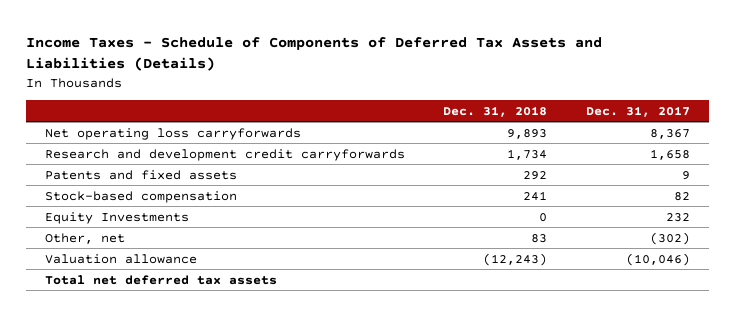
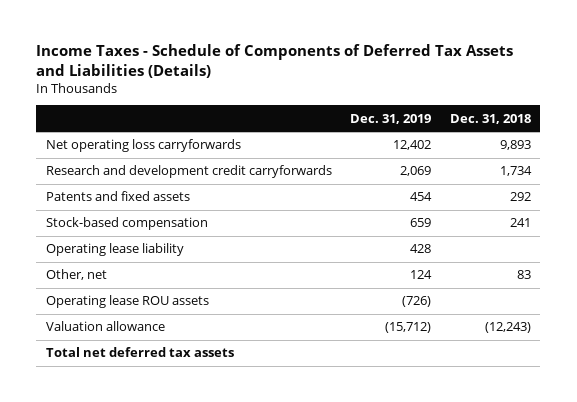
[585,105,690,117] Dec. 31, 2017 -> none
none -> [350,113,432,124] Dec. 31, 2019
[45,211,190,224] Equity Investments -> none
none -> [45,243,184,257] Operating lease liability
none -> [45,295,209,309] Operating lease ROU assets

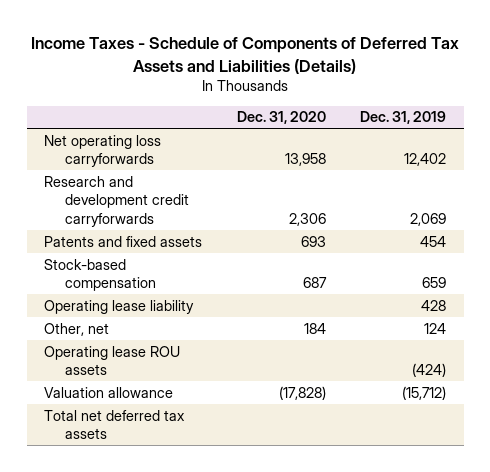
[450,113,532,124] Dec. 31, 2018 -> none
none -> [236,111,326,125] Dec. 31, 2020
[402,296,432,308] (726) -> [412,363,447,378] (424)

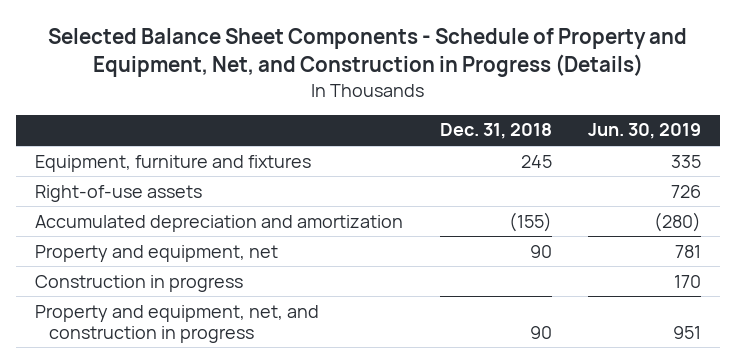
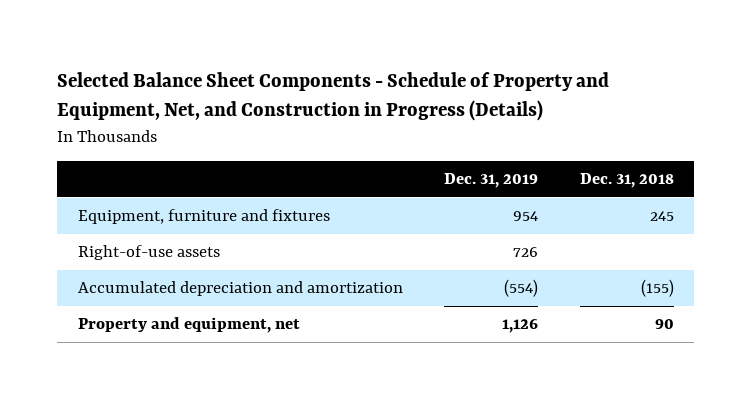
[588,123,702,140] Jun. 30, 2019 -> none
none -> [444,173,539,189] Dec. 31, 2019
[34,274,243,292] Construction in progress -> none
[34,304,319,343] Property and equipment, net, and construction in progress -> none

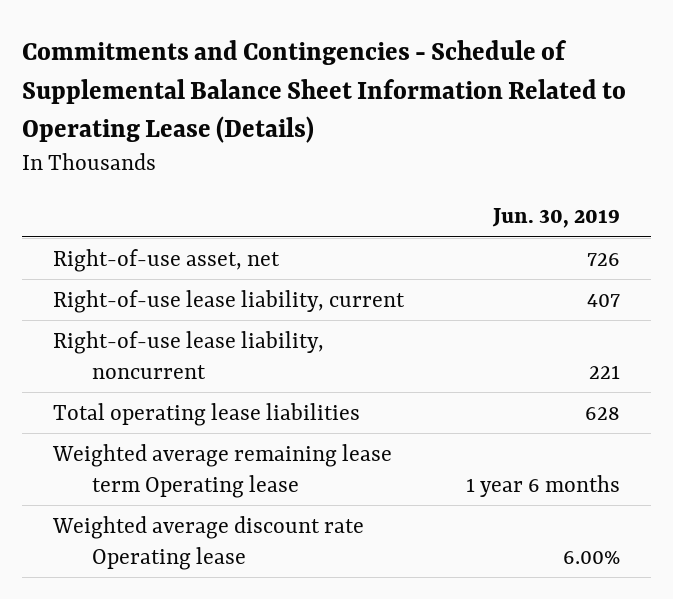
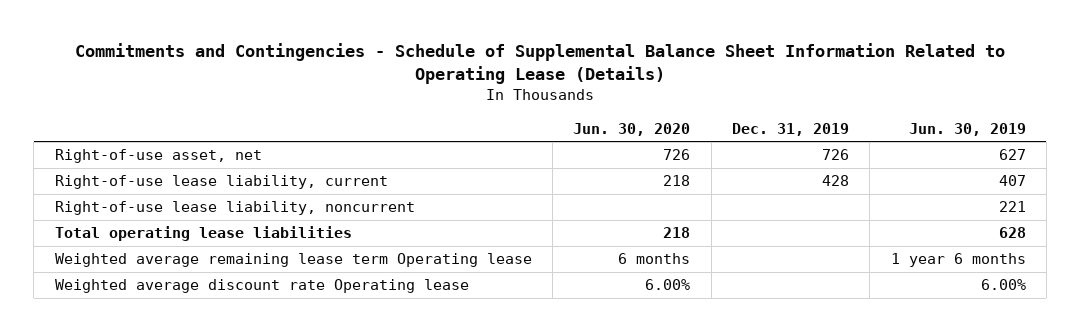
none -> [573,122,691,136] Jun. 30, 2020
none -> [731,122,849,136] Dec. 31, 2019
[587,252,621,266] 726 -> [998,149,1026,161] 627

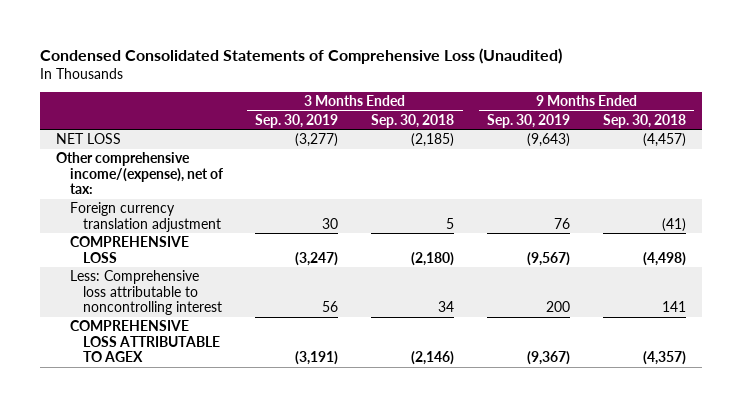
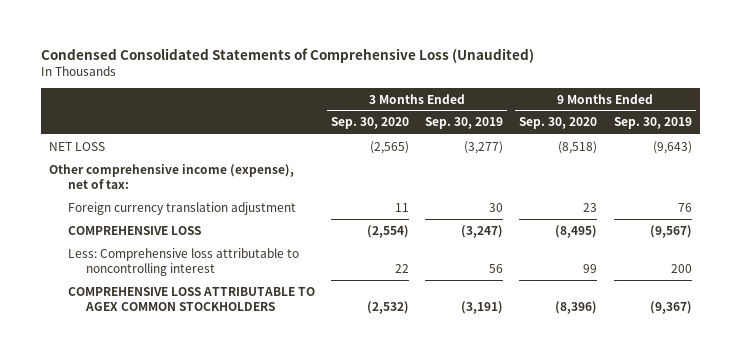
[371,113,455,128] Sep. 30, 2018 -> none
[602,113,686,128] Sep. 30, 2018 -> none
none -> [330,117,409,130] Sep. 30, 2020
none -> [519,117,598,130] Sep. 30, 2020
[56,152,223,194] Other comprehensive income/(expense), net of tax: -> [49,163,295,189] Other comprehensive income (expense), net of tax:
[69,320,221,362] COMPREHENSIVE LOSS ATTRIBUTABLE TO AGEX -> [67,286,315,311] COMPREHENSIVE LOSS ATTRIBUTABLE TO AGEX COMMON STOCKHOLDERS

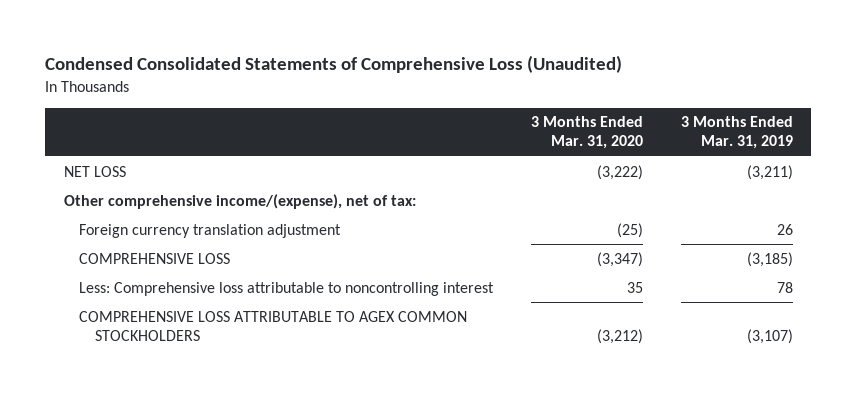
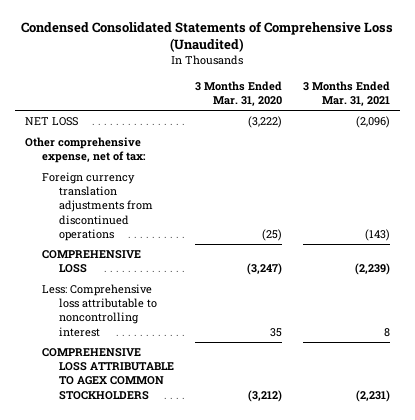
[680,116,793,150] 3 Months Ended Mar. 31, 2019 -> none
none -> [302,80,390,106] 3 Months Ended Mar. 31, 2021
[63,193,416,209] Other comprehensive income/(expense), net of tax: -> [24,137,147,164] Other comprehensive expense, net of tax:
[79,223,342,238] Foreign currency translation adjustment -> [42,172,154,241] Foreign currency translation adjustments from discontinued operations
[596,251,643,267] (3,347) -> [247,263,283,276] (3,247)

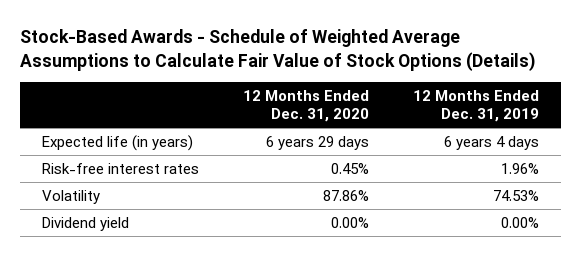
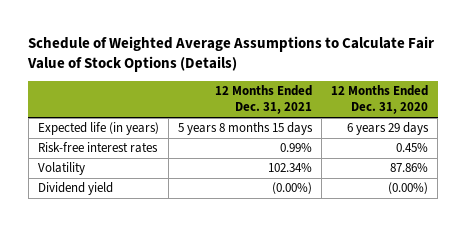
[19,29,536,71] Stock-Based Awards - Schedule of Weighted Average Assumptions to Calculate Fair Value of Stock Options (Details) -> [27,36,435,73] Schedule of Weighted Average Assumptions to Calculate Fair Value of Stock Options (Details)
[412,90,539,122] 12 Months Ended Dec. 31, 2019 -> none
none -> [215,85,313,115] 12 Months Ended Dec. 31, 2021
[330,217,369,229] 0.00% -> [388,182,429,195] (0.00%)

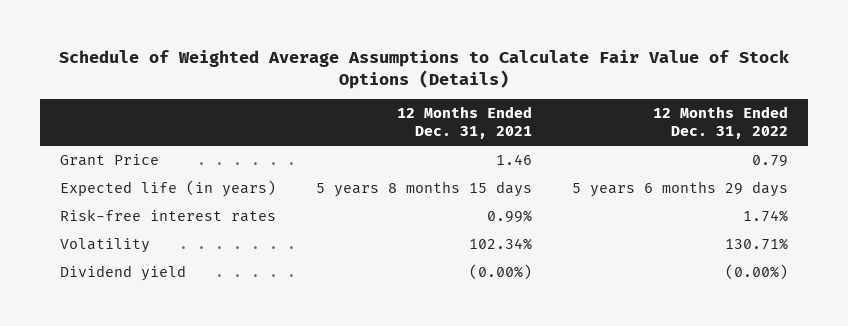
[331,85,429,115] 12 Months Ended Dec. 31, 2020 -> none
none -> [652,106,788,140] 12 Months Ended Dec. 31, 2022
none -> [60,153,160,166] Grant Price

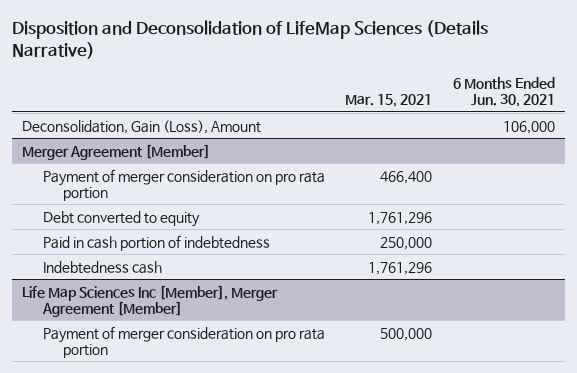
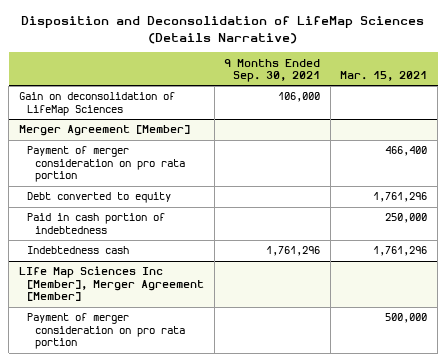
[452,76,555,108] 6 Months Ended Jun. 30, 2021 -> none
none -> [224,58,321,83] 9 Months Ended Sep. 30, 2021
[22,119,262,134] Deconsolidation, Gain (Loss), Amount -> [19,92,176,116] Gain on deconsolidation of LifeMap Sciences
[22,284,279,317] Life Map Sciences Inc [Member], Merger Agreement [Member] -> [19,266,204,302] LIfe Map Sciences Inc [Member], Merger Agreement [Member]

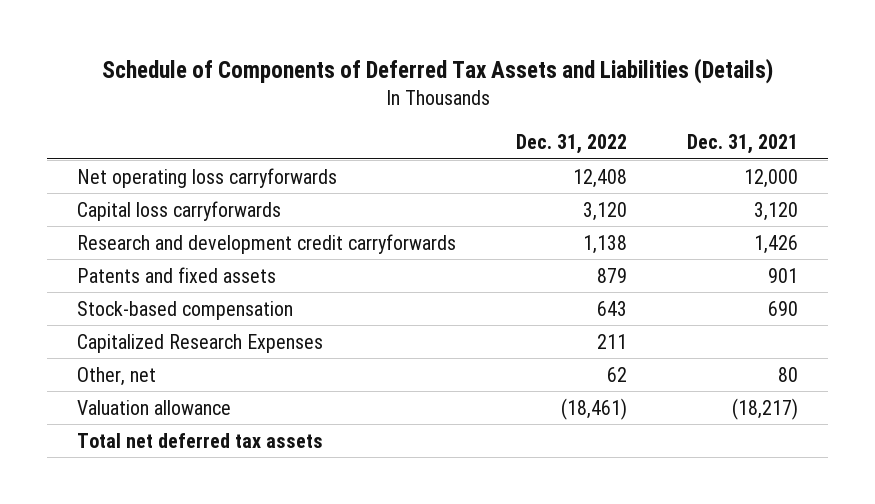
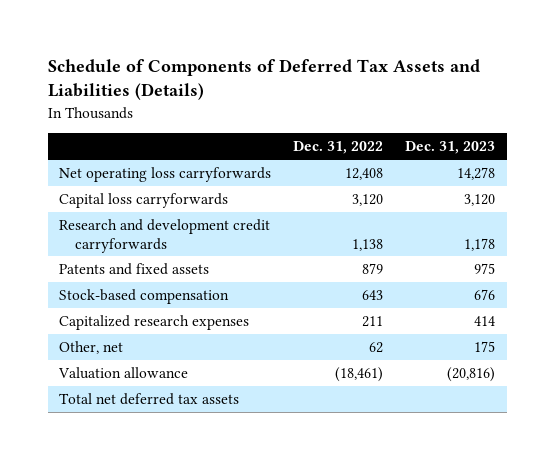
[687,134,799,155] Dec. 31, 2021 -> none
none -> [405,141,496,155] Dec. 31, 2023
[77,333,324,353] Capitalized Research Expenses -> [58,314,249,330] Capitalized research expenses

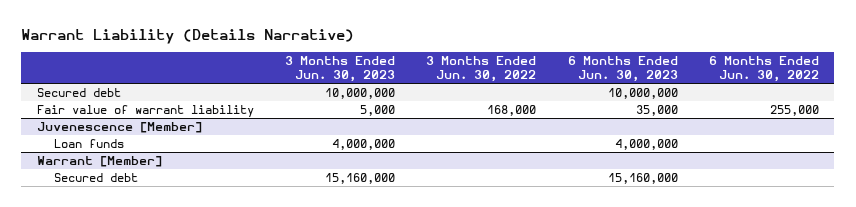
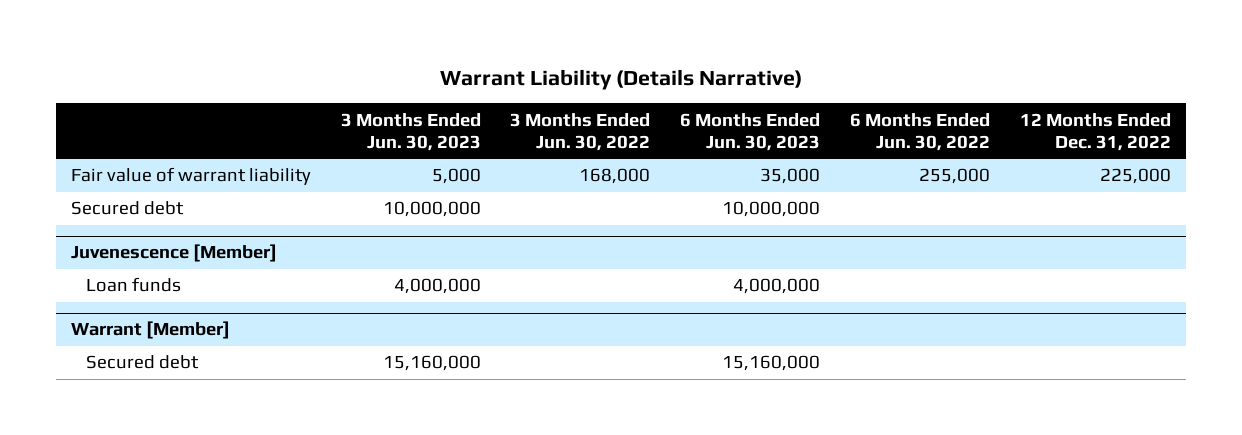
none -> [1019,112,1171,151] 12 Months Ended Dec. 31, 2022
[36,88,121,98] Secured debt -> [70,201,184,216] Secured debt

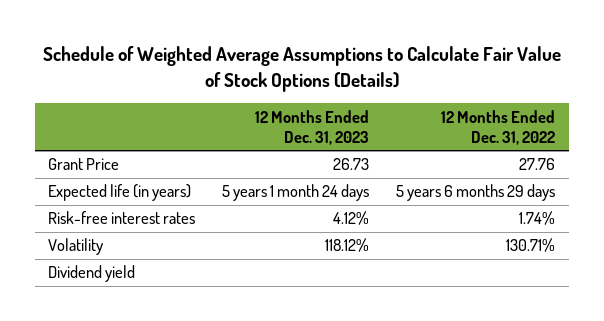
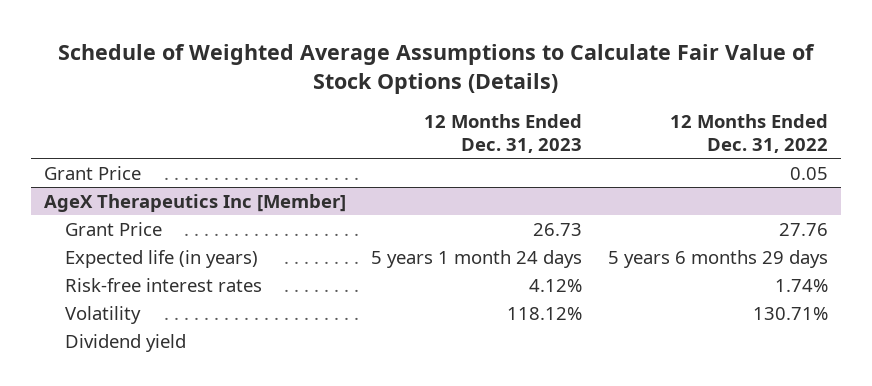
none -> [43,165,141,180] Grant Price
none -> [43,193,346,212] AgeX Therapeutics Inc [Member]

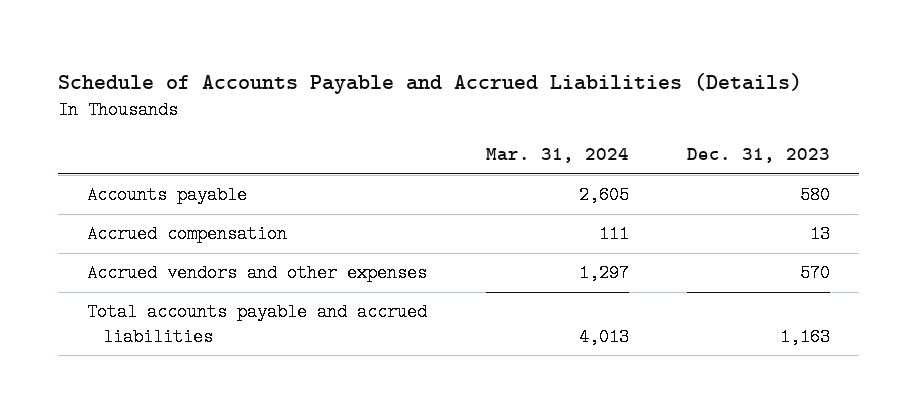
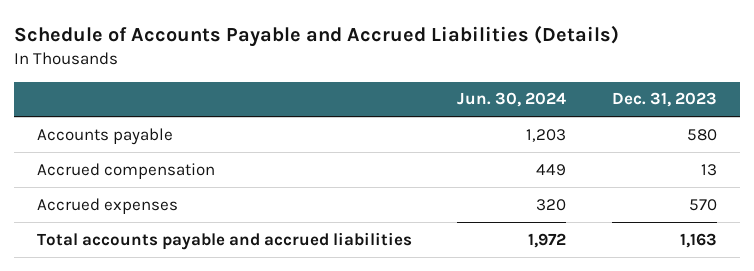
[485,148,629,164] Mar. 31, 2024 -> none
none -> [457,92,567,108] Jun. 30, 2024
[87,264,428,283] Accrued vendors and other expenses -> [36,197,178,214] Accrued expenses

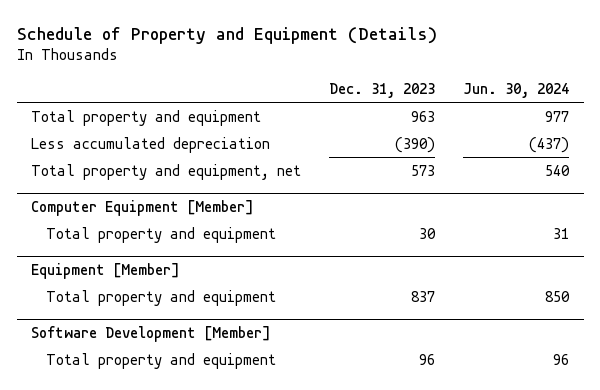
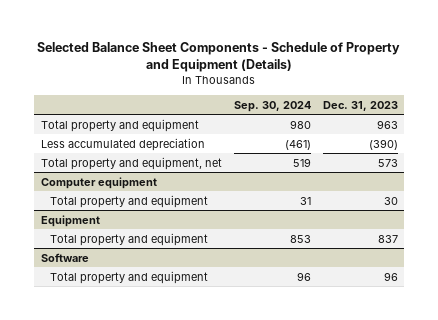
[16,27,437,45] Schedule of Property and Equipment (Details) -> [37,41,401,72] Selected Balance Sheet Components - Schedule of Property and Equipment (Details)
[463,82,570,98] Jun. 30, 2024 -> none
none -> [233,100,311,112] Sep. 30, 2024
[30,199,254,216] Computer Equipment [Member] -> [40,176,157,189] Computer equipment
[30,262,180,279] Equipment [Member] -> [40,214,100,227] Equipment
[30,325,271,342] Software Development [Member] -> [40,252,89,262] Software

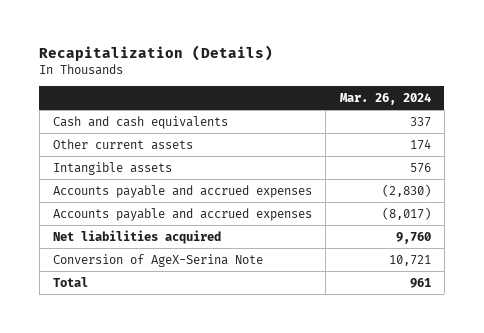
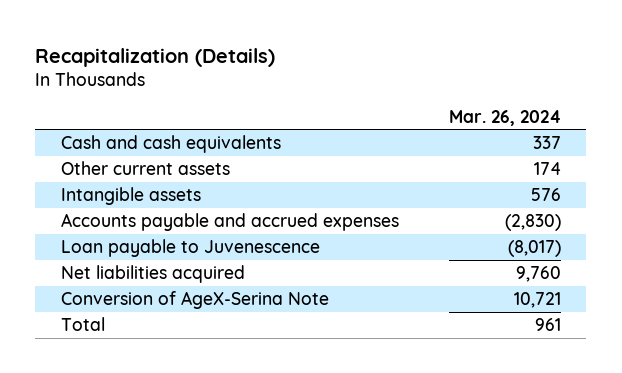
[52,207,312,221] Accounts payable and accrued expenses -> [60,239,320,258] Loan payable to Juvenescence

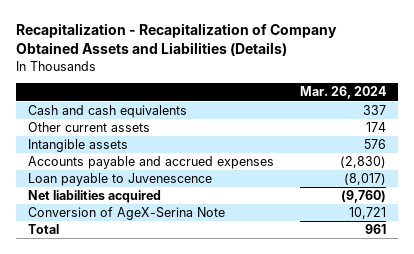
[35,47,276,67] Recapitalization (Details) -> [15,23,337,57] Recapitalization - Recapitalization of Company Obtained Assets and Liabilities (Details)
[516,266,562,283] 9,760 -> [340,190,386,204] (9,760)

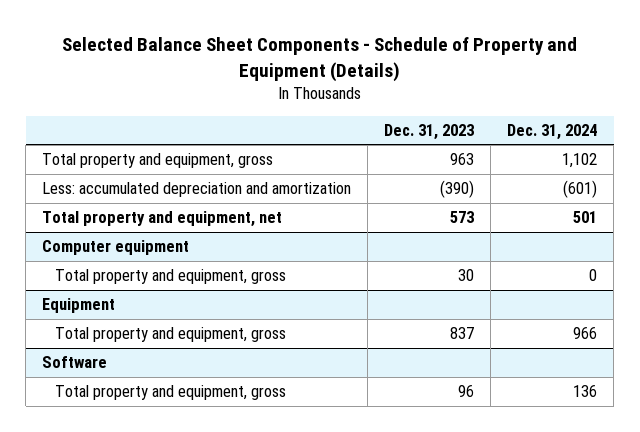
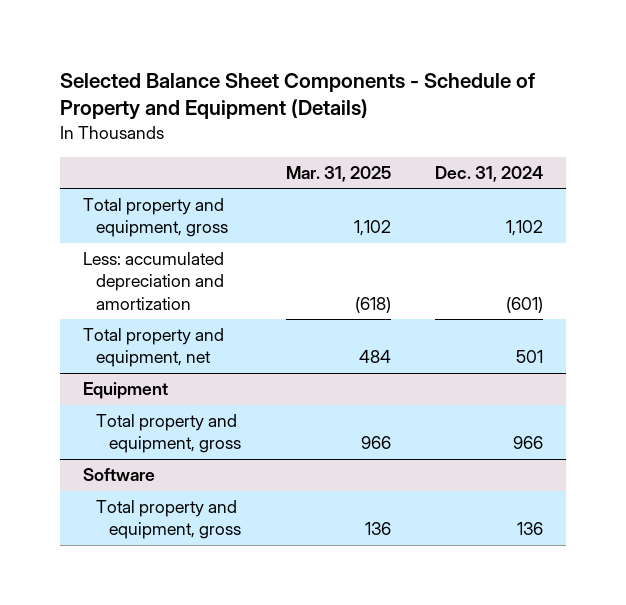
[384,123,475,140] Dec. 31, 2023 -> none
none -> [285,165,391,182] Mar. 31, 2025
[42,240,190,256] Computer equipment -> none
[54,269,286,285] Total property and equipment, gross -> none

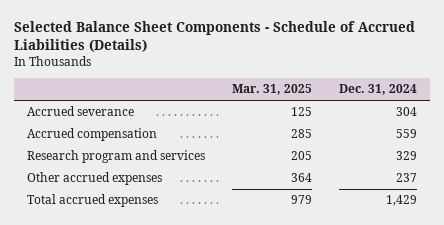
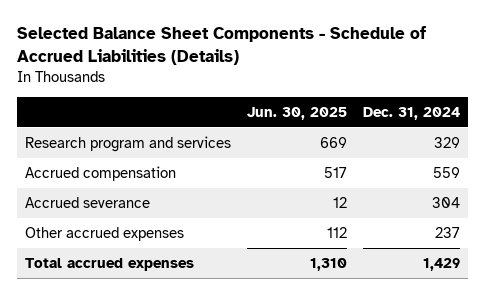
[232,84,313,96] Mar. 31, 2025 -> none
none -> [246,106,347,120] Jun. 30, 2025
[27,128,158,142] Accrued compensation -> [24,165,176,181] Accrued compensation
[27,106,135,117] Accrued severance -> [24,196,150,208] Accrued severance

